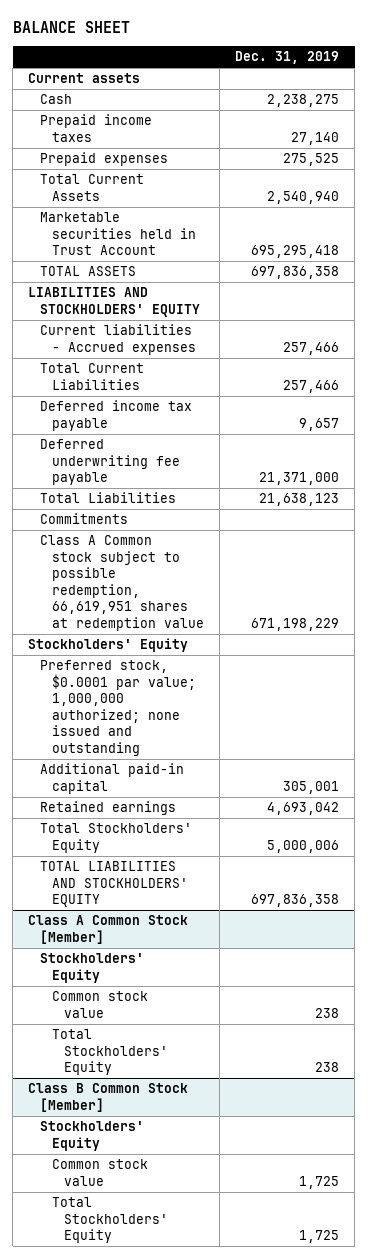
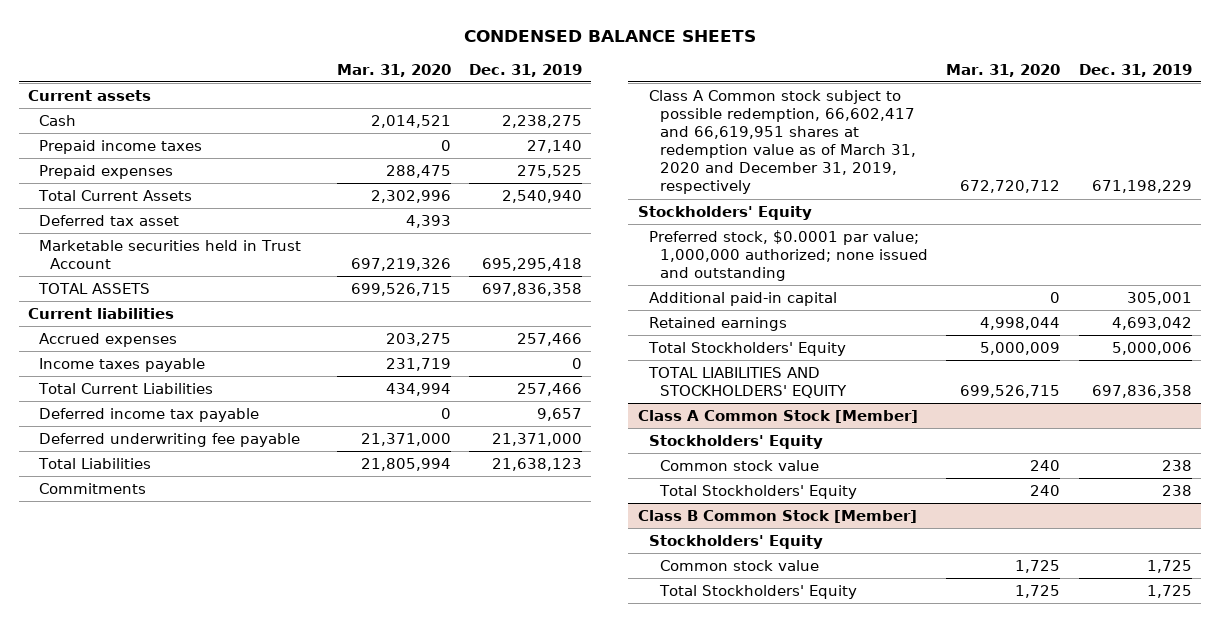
[12,20,130,33] BALANCE SHEET -> [463,30,756,43] CONDENSED BALANCE SHEETS
none -> [336,63,451,77] Mar. 31, 2020
none -> [39,214,180,226] Deferred tax asset
[28,287,201,317] LIABILITIES AND STOCKHOLDERS' EQUITY -> none
none -> [28,307,175,319] Current liabilities
[40,324,197,355] Current liabilities - Accrued expenses -> [39,332,178,347] Accrued expenses
none -> [39,357,206,372] Income taxes payable
[40,535,205,631] Class A Common stock subject to possible redemption, 66,619,951 shares at redemption value -> [648,89,916,195] Class A Common stock subject to possible redemption, 66,602,417 and 66,619,951 shares at redemption value as of March 31, 2020 and December 31, 2019, respectively

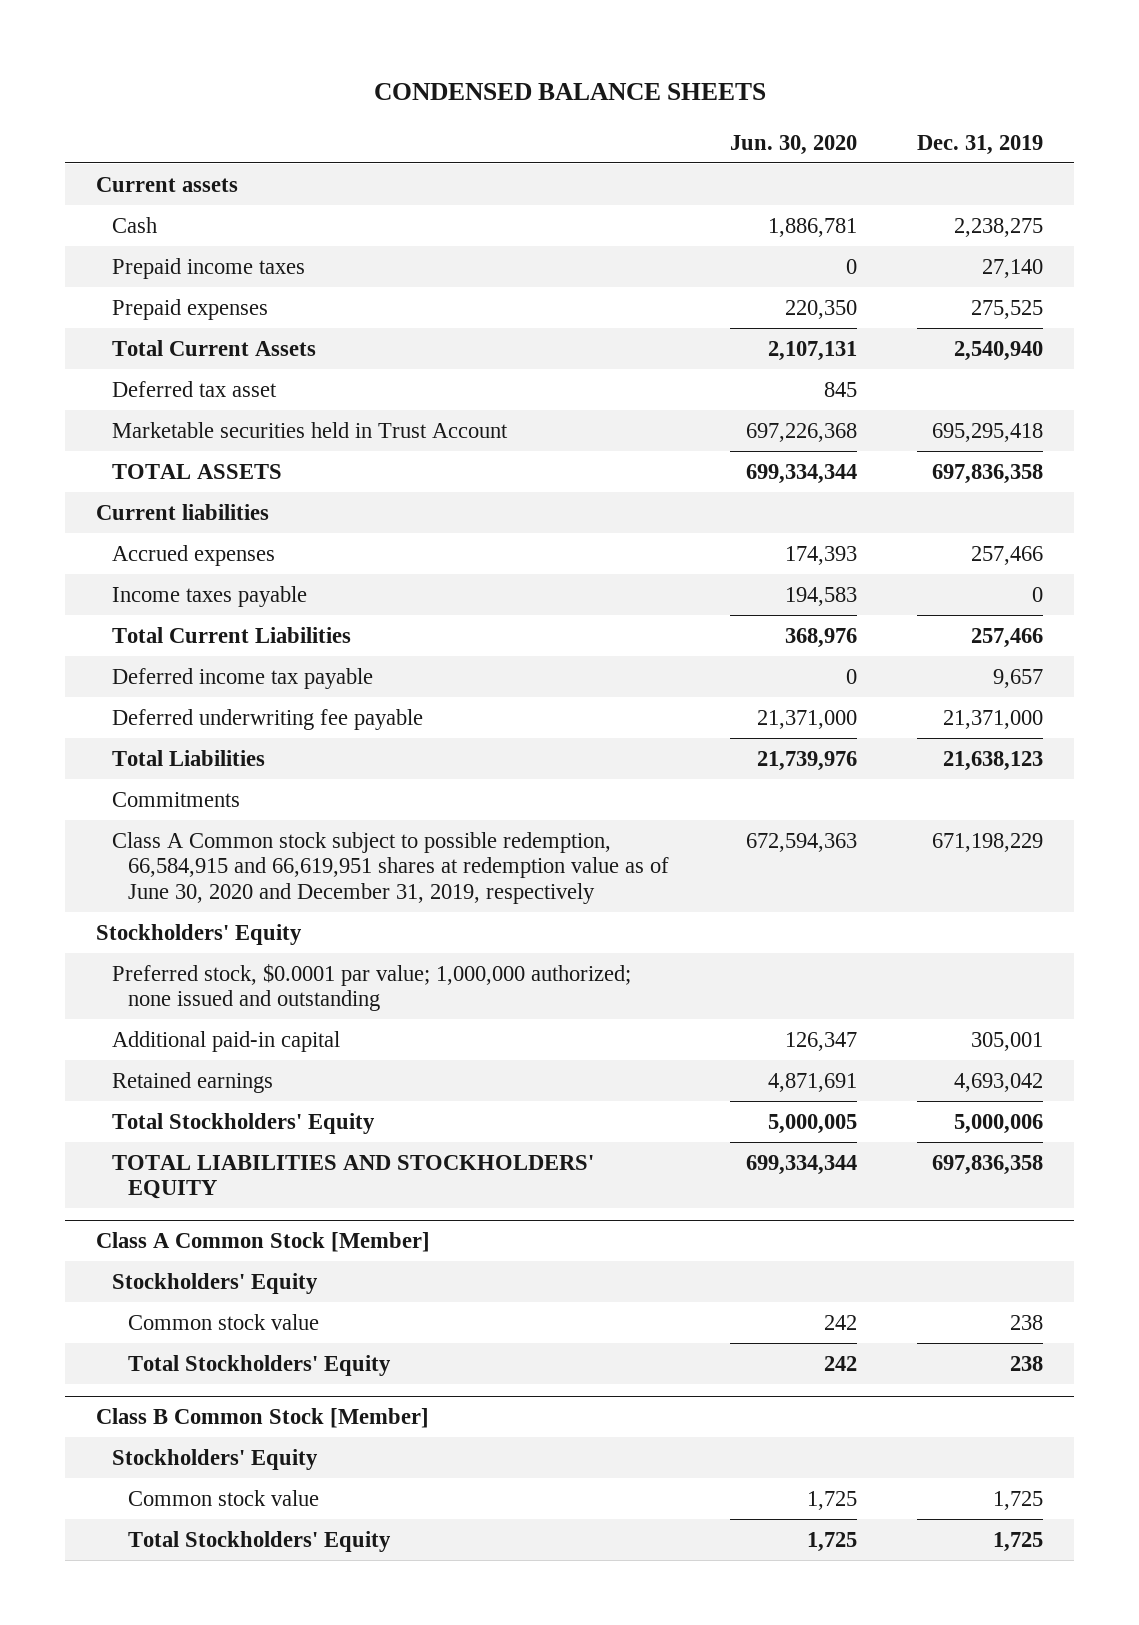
[336,63,451,77] Mar. 31, 2020 -> none
none -> [729,134,857,155] Jun. 30, 2020
[648,89,916,195] Class A Common stock subject to possible redemption, 66,602,417 and 66,619,951 shares at redemption value as of March 31, 2020 and December 31, 2019, respectively -> [111,831,669,905] Class A Common stock subject to possible redemption, 66,584,915 and 66,619,951 shares at redemption value as of June 30, 2020 and December 31, 2019, respectively

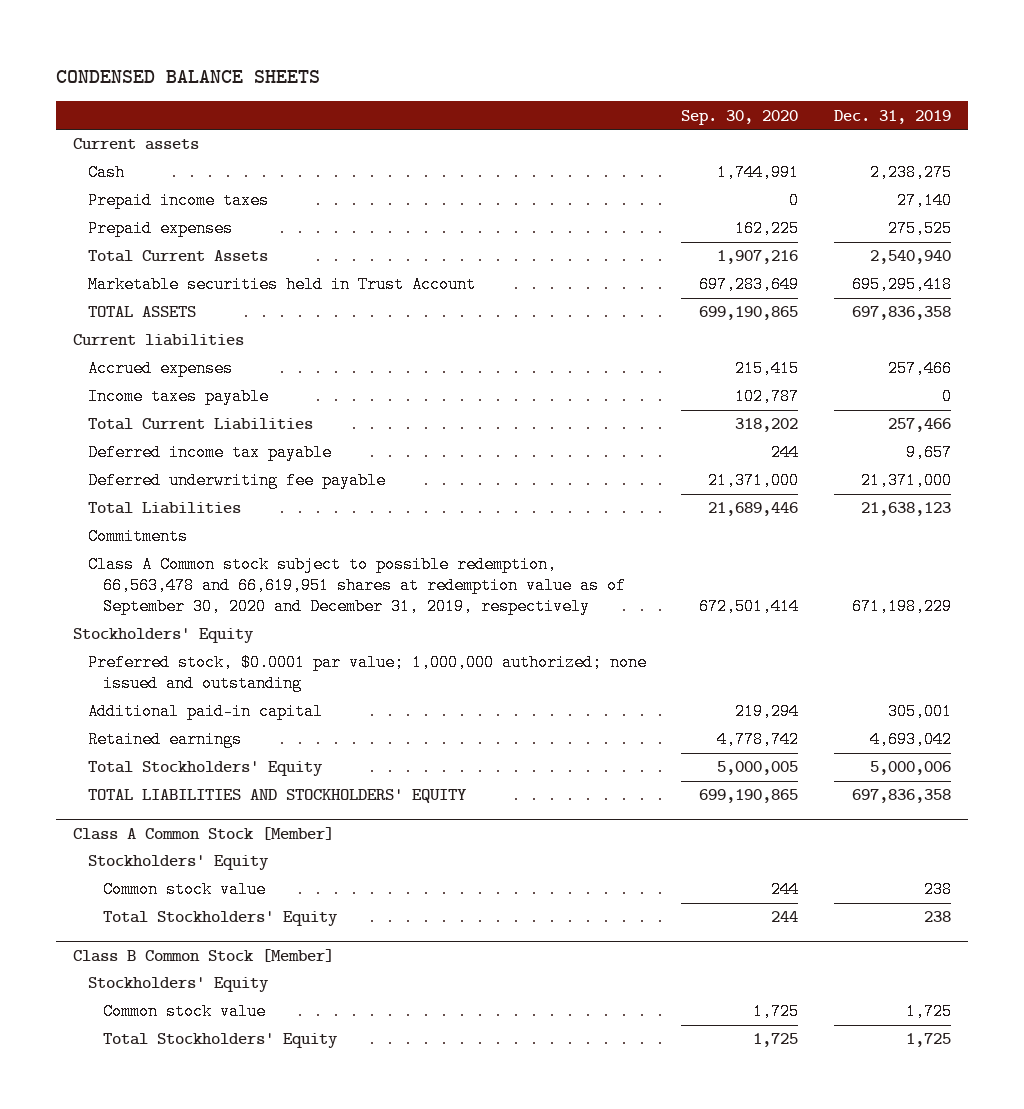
[729,134,857,155] Jun. 30, 2020 -> none
none -> [681,109,799,125] Sep. 30, 2020
[111,380,277,397] Deferred tax asset -> none
[111,831,669,905] Class A Common stock subject to possible redemption, 66,584,915 and 66,619,951 shares at redemption value as of June 30, 2020 and December 31, 2019, respectively -> [88,556,626,616] Class A Common stock subject to possible redemption, 66,563,478 and 66,619,951 shares at redemption value as of September 30, 2020 and December 31, 2019, respectively

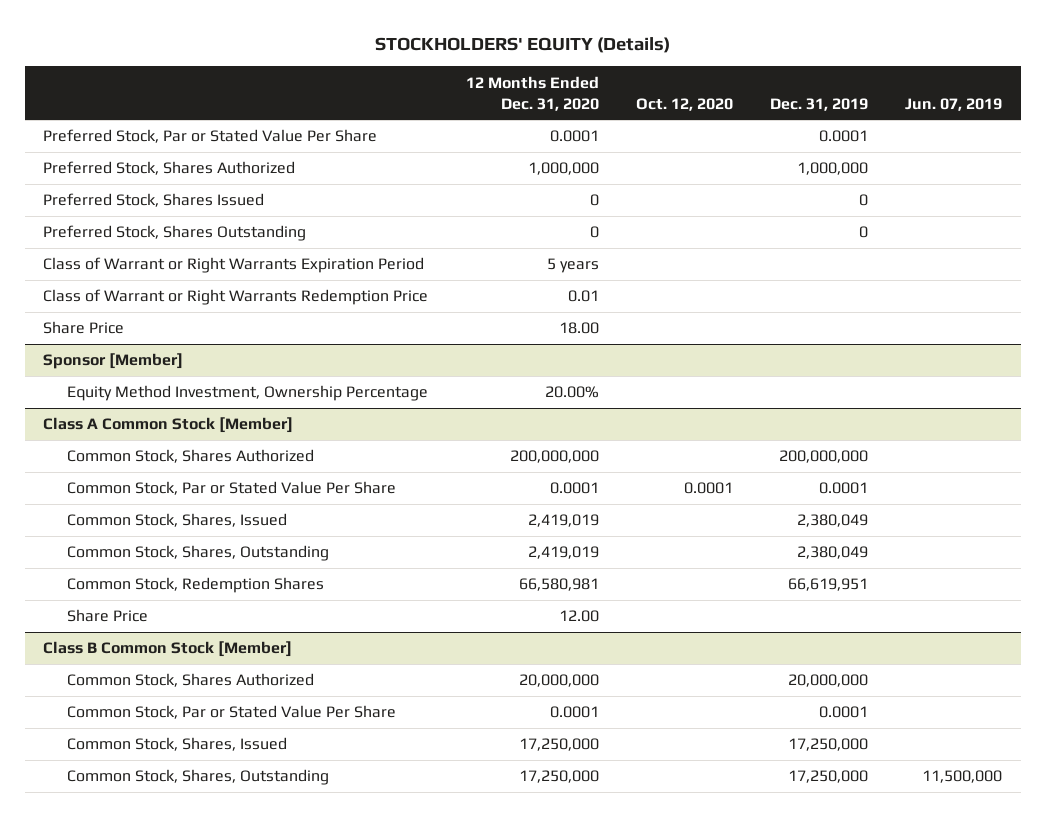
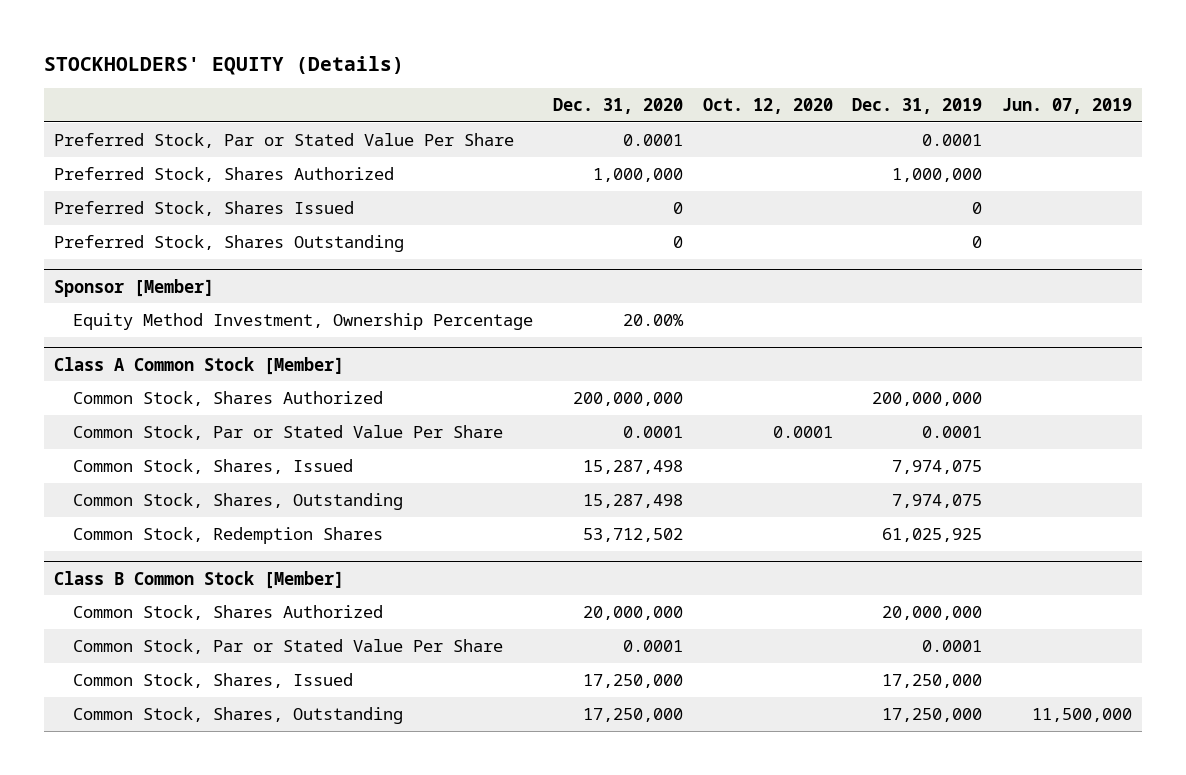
[465,75,599,111] 12 Months Ended Dec. 31, 2020 -> none
none -> [552,97,683,114] Dec. 31, 2020
[43,257,425,274] Class of Warrant or Right Warrants Expiration Period -> none
[43,289,429,306] Class of Warrant or Right Warrants Redemption Price -> none
[43,321,125,335] Share Price -> none
[66,609,148,623] Share Price -> none
[797,514,869,528] 2,380,049 -> [892,460,983,475] 7,974,075
[797,546,869,560] 2,380,049 -> [892,494,983,509] 7,974,075
[788,578,869,592] 66,619,951 -> [882,528,983,543] 61,025,925

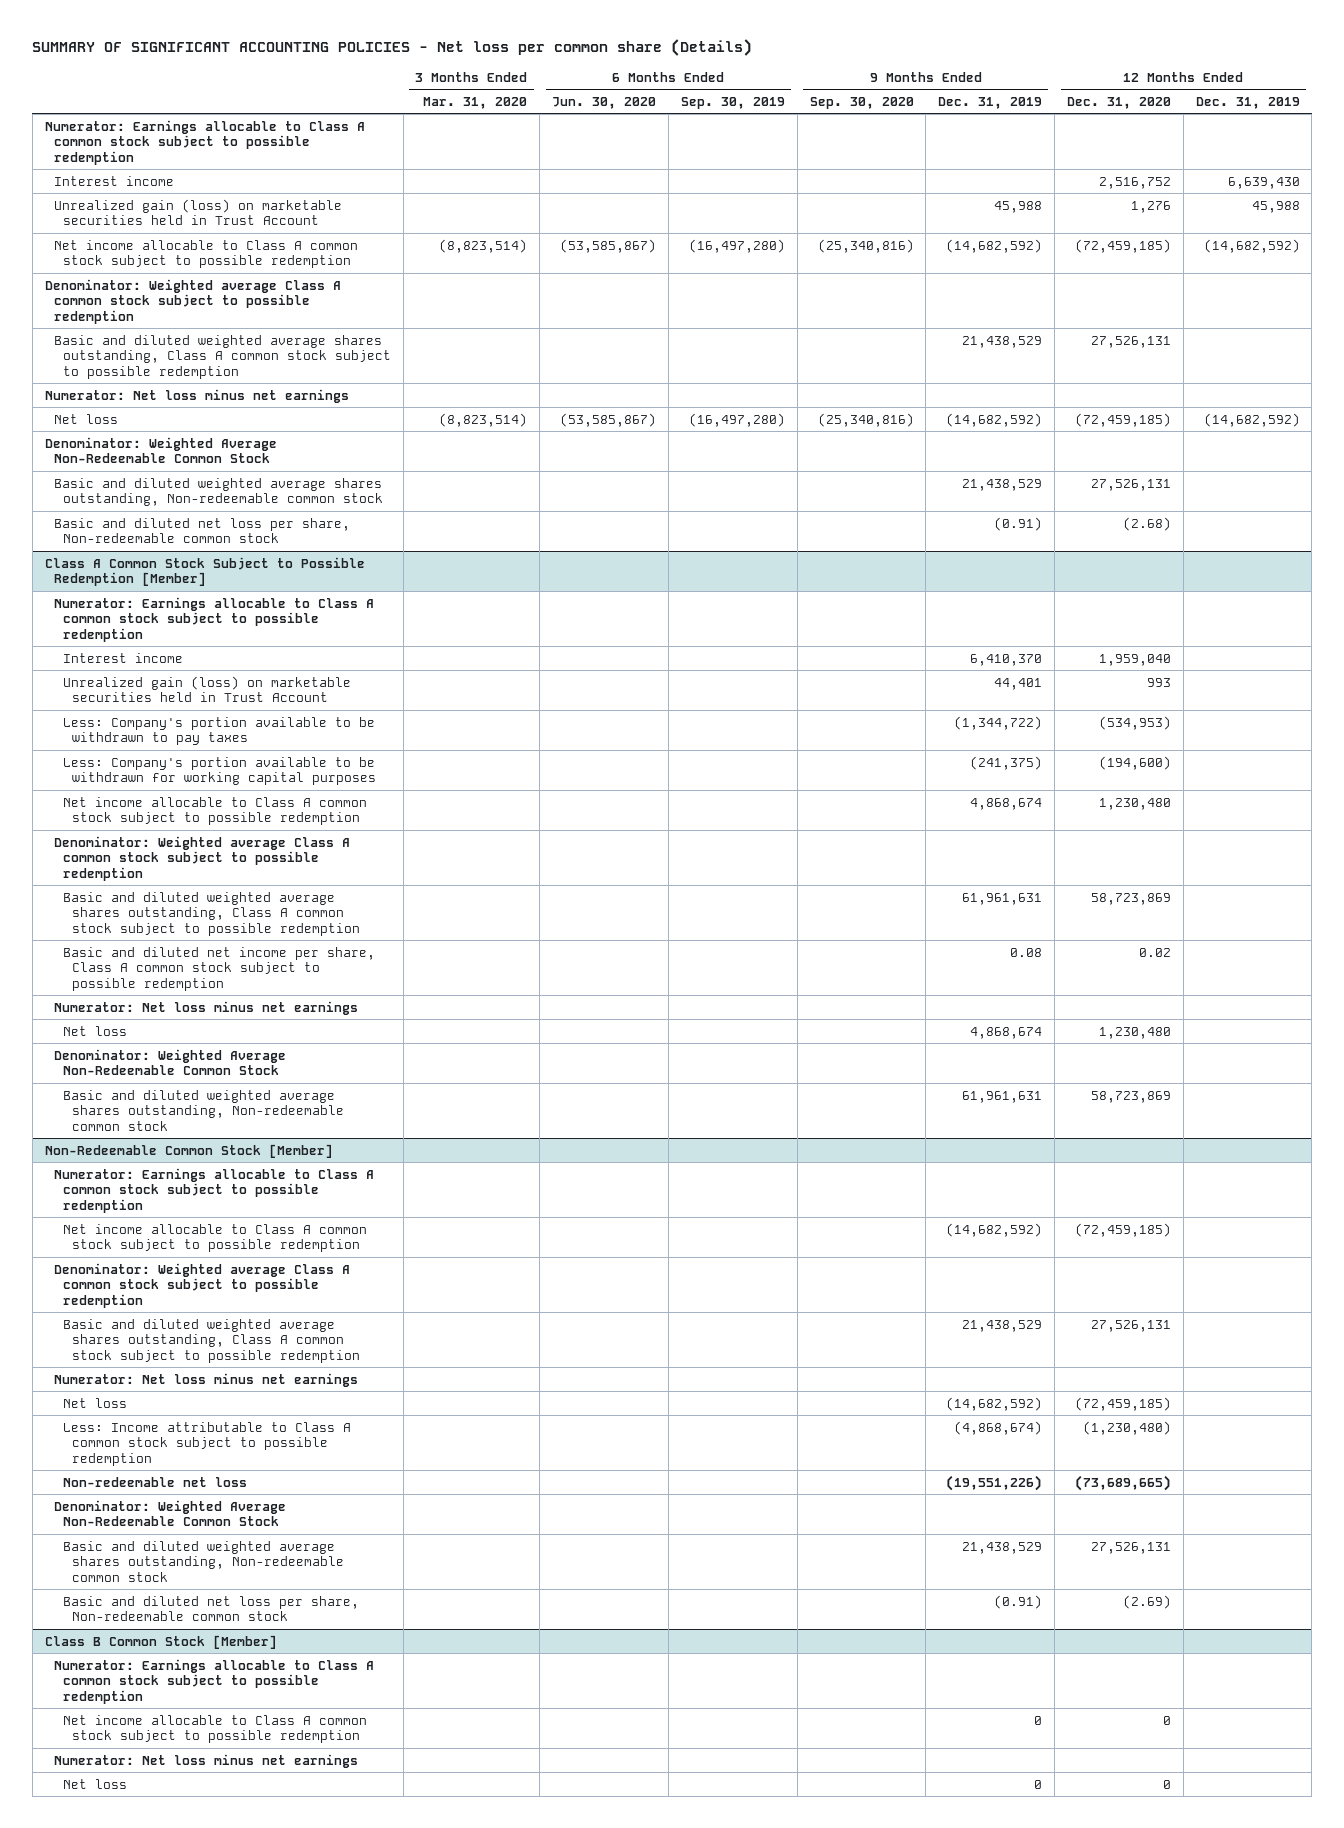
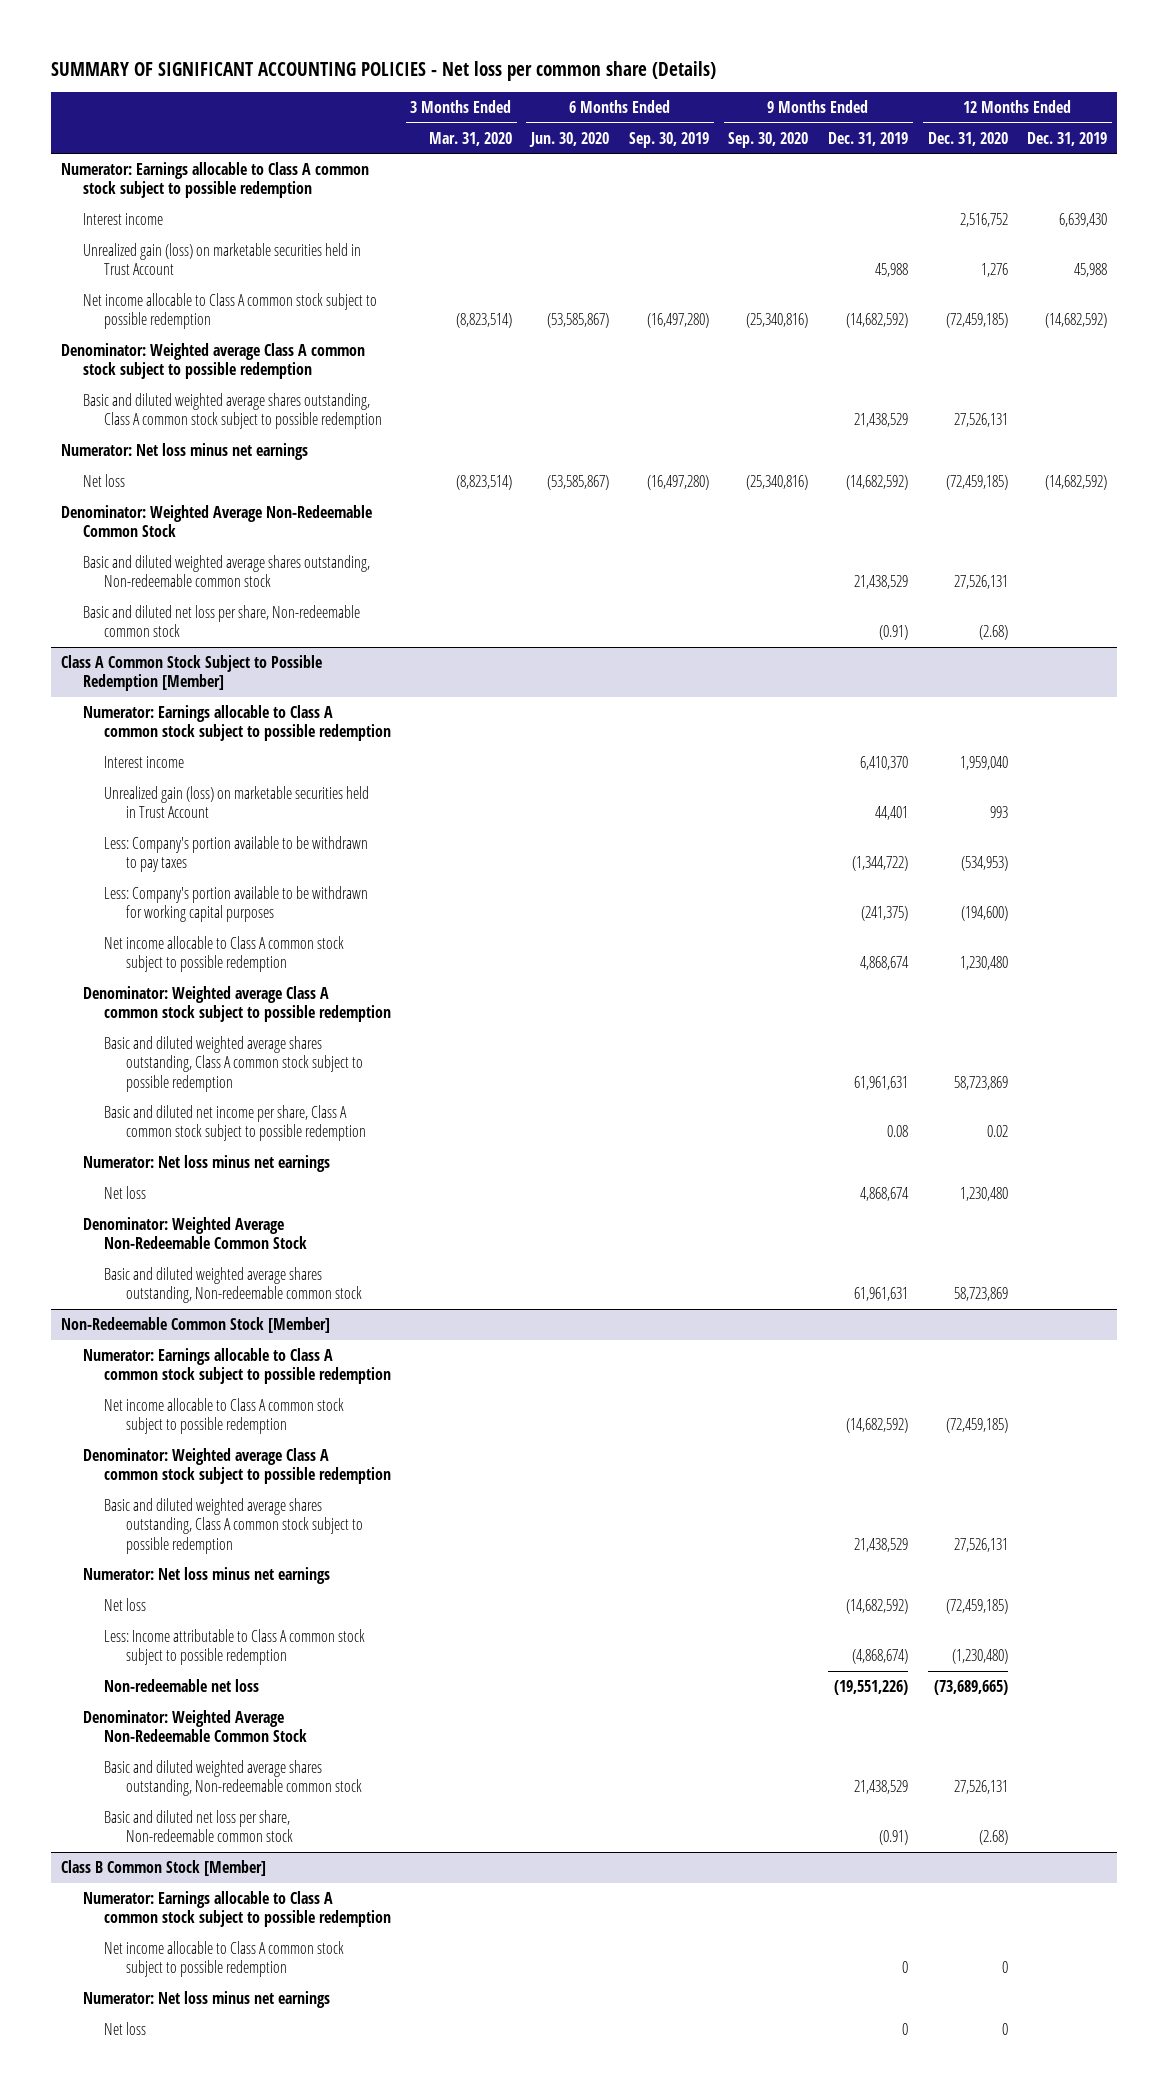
[1122,1594,1171,1609] (2.69) -> [978,1830,1008,1846] (2.68)

